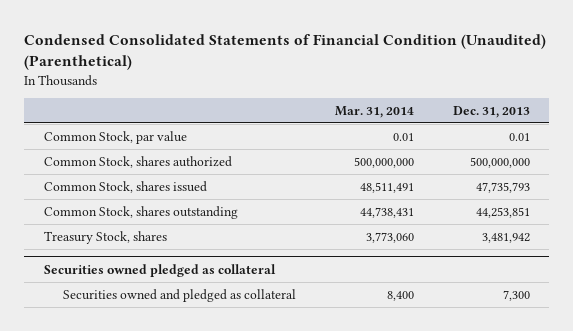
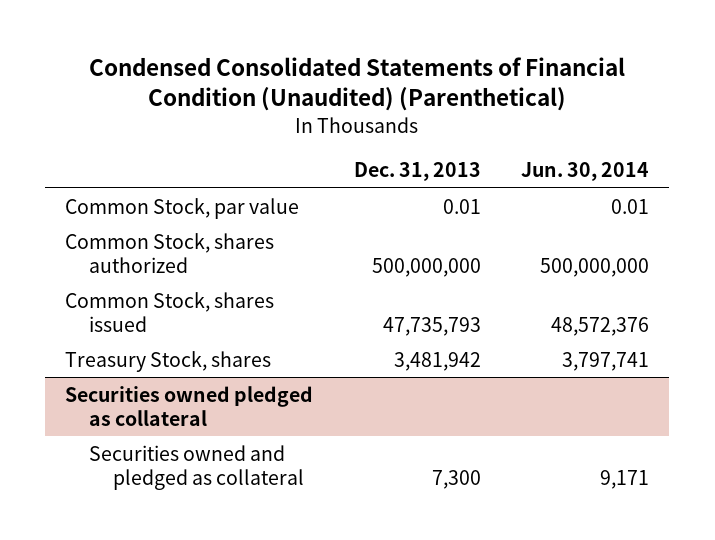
[335,105,415,118] Mar. 31, 2014 -> none
none -> [521,162,650,182] Jun. 30, 2014
[43,205,238,219] Common Stock, shares outstanding -> none

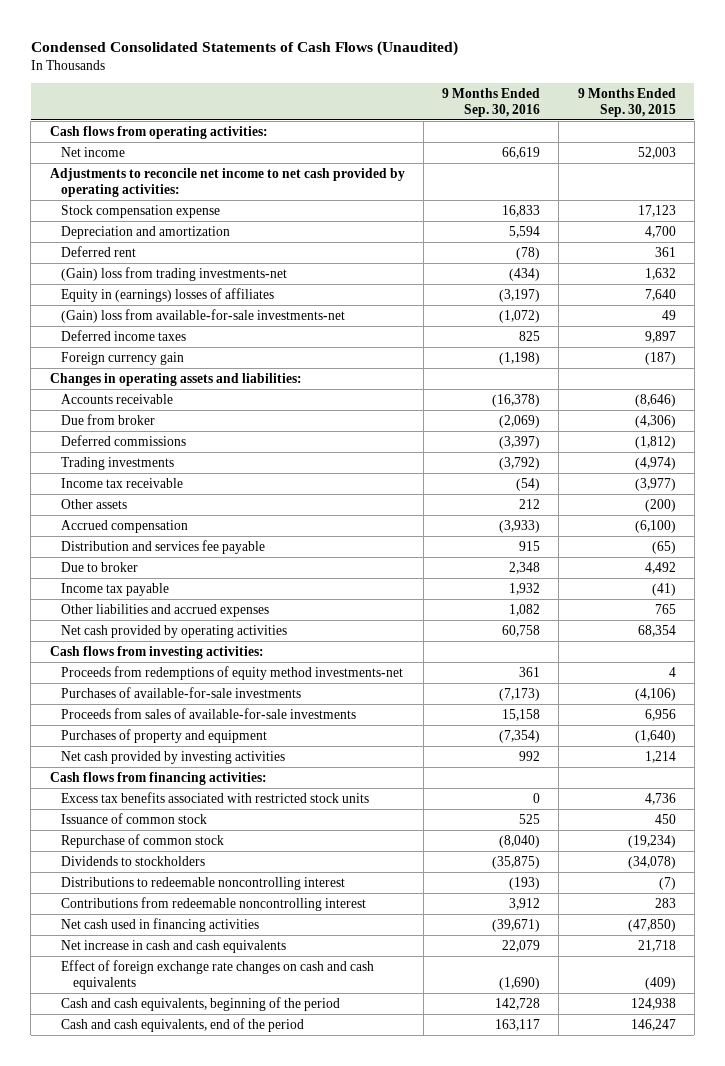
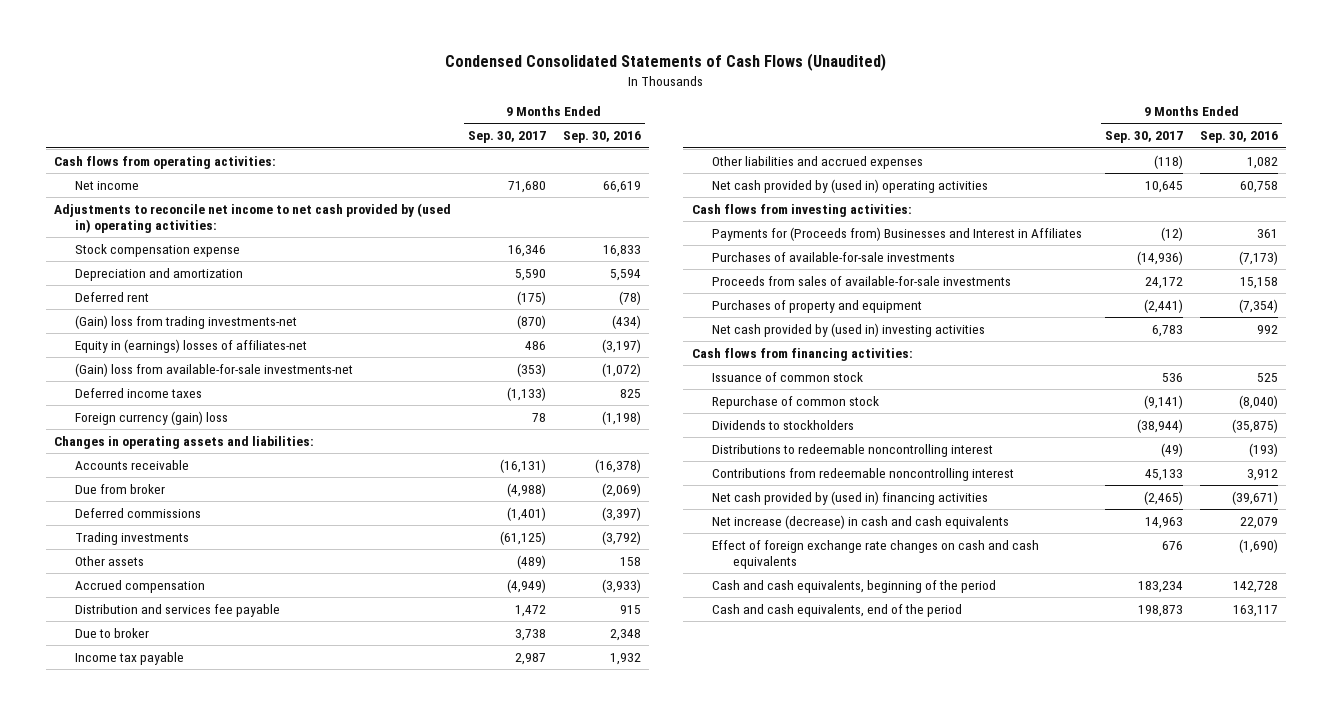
[577,87,676,117] 9 Months Ended Sep. 30, 2015 -> none
none -> [467,131,546,144] Sep. 30, 2017
[49,167,405,197] Adjustments to reconcile net income to net cash provided by operating activities: -> [54,202,452,233] Adjustments to reconcile net income to net cash provided by (used in) operating activities:
[61,287,275,302] Equity in (earnings) losses of affiliates -> [74,338,307,353] Equity in (earnings) losses of affiliates-net
[61,351,185,365] Foreign currency gain -> [74,410,228,425] Foreign currency (gain) loss
[61,477,184,488] Income tax receivable -> none
[519,498,541,509] 212 -> [619,556,641,566] 158
[61,624,288,638] Net cash provided by operating activities -> [712,178,989,193] Net cash provided by (used in) operating activities
[61,665,404,680] Proceeds from redemptions of equity method investments-net -> [712,226,1083,241] Payments for (Proceeds from) Businesses and Interest in Affiliates
[61,750,286,764] Net cash provided by investing activities -> [712,322,986,337] Net cash provided by (used in) investing activities
[61,791,370,803] Excess tax benefits associated with restricted stock units -> none
[61,917,260,932] Net cash used in financing activities -> [712,490,989,505] Net cash provided by (used in) financing activities
[61,939,287,953] Net increase in cash and cash equivalents -> [712,514,1010,529] Net increase (decrease) in cash and cash equivalents

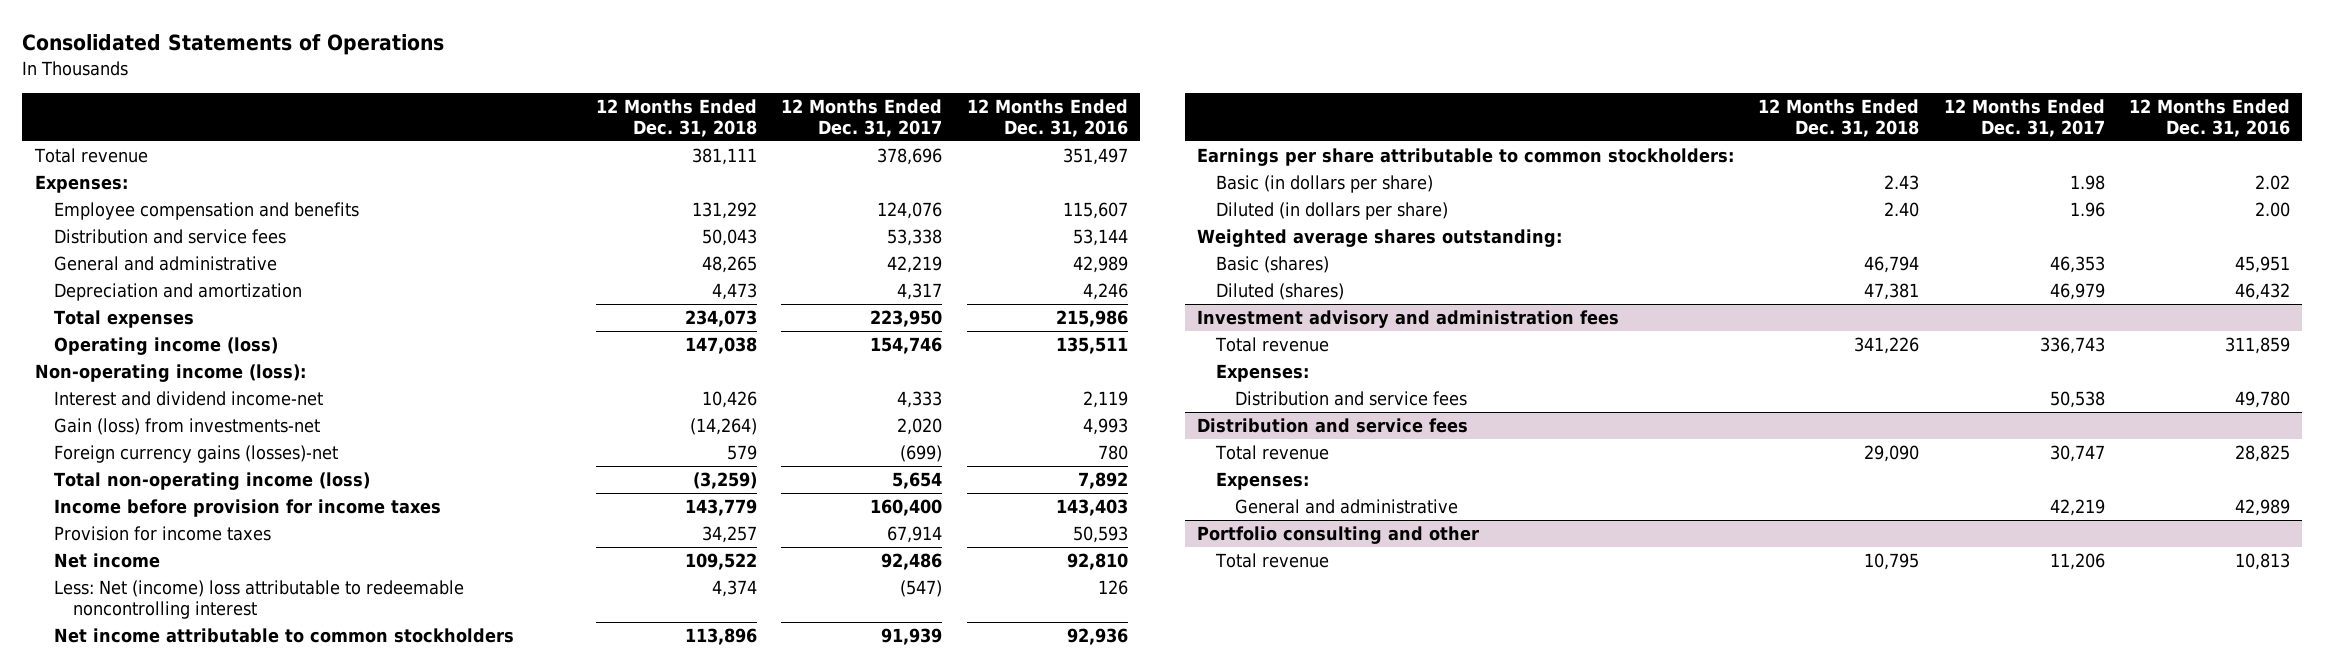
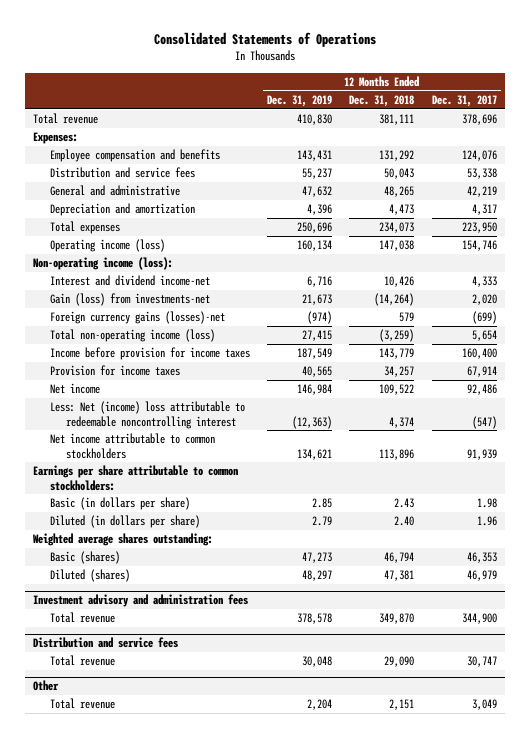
[966,98,1128,138] 12 Months Ended Dec. 31, 2016 -> none
none -> [266,94,332,107] Dec. 31, 2019
[1216,364,1310,383] Expenses: -> none
[1235,391,1468,407] Distribution and service fees -> none
[1854,337,1920,355] 341,226 -> [379,613,415,625] 349,870
[2039,337,2105,355] 336,743 -> [461,613,497,625] 344,900
[1216,472,1310,491] Expenses: -> none
[1235,499,1459,515] General and administrative -> none
[1196,526,1479,545] Portfolio consulting and other -> [33,680,60,692] Other
[1864,553,1920,571] 10,795 -> [389,699,415,711] 2,151
[2049,553,2105,571] 11,206 -> [471,699,497,711] 3,049

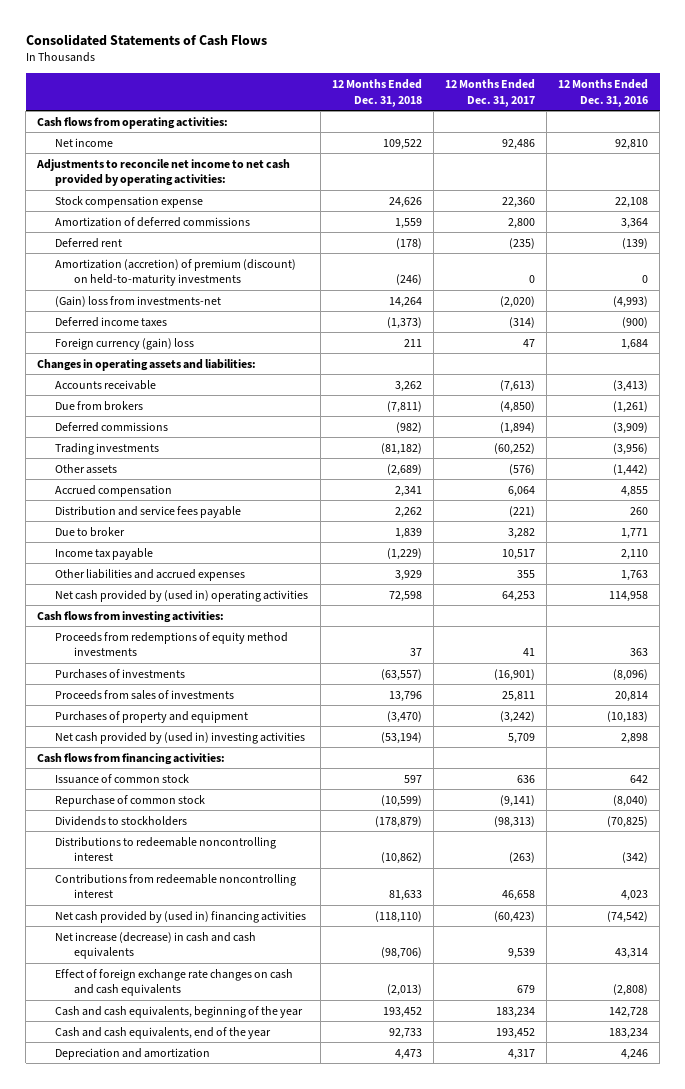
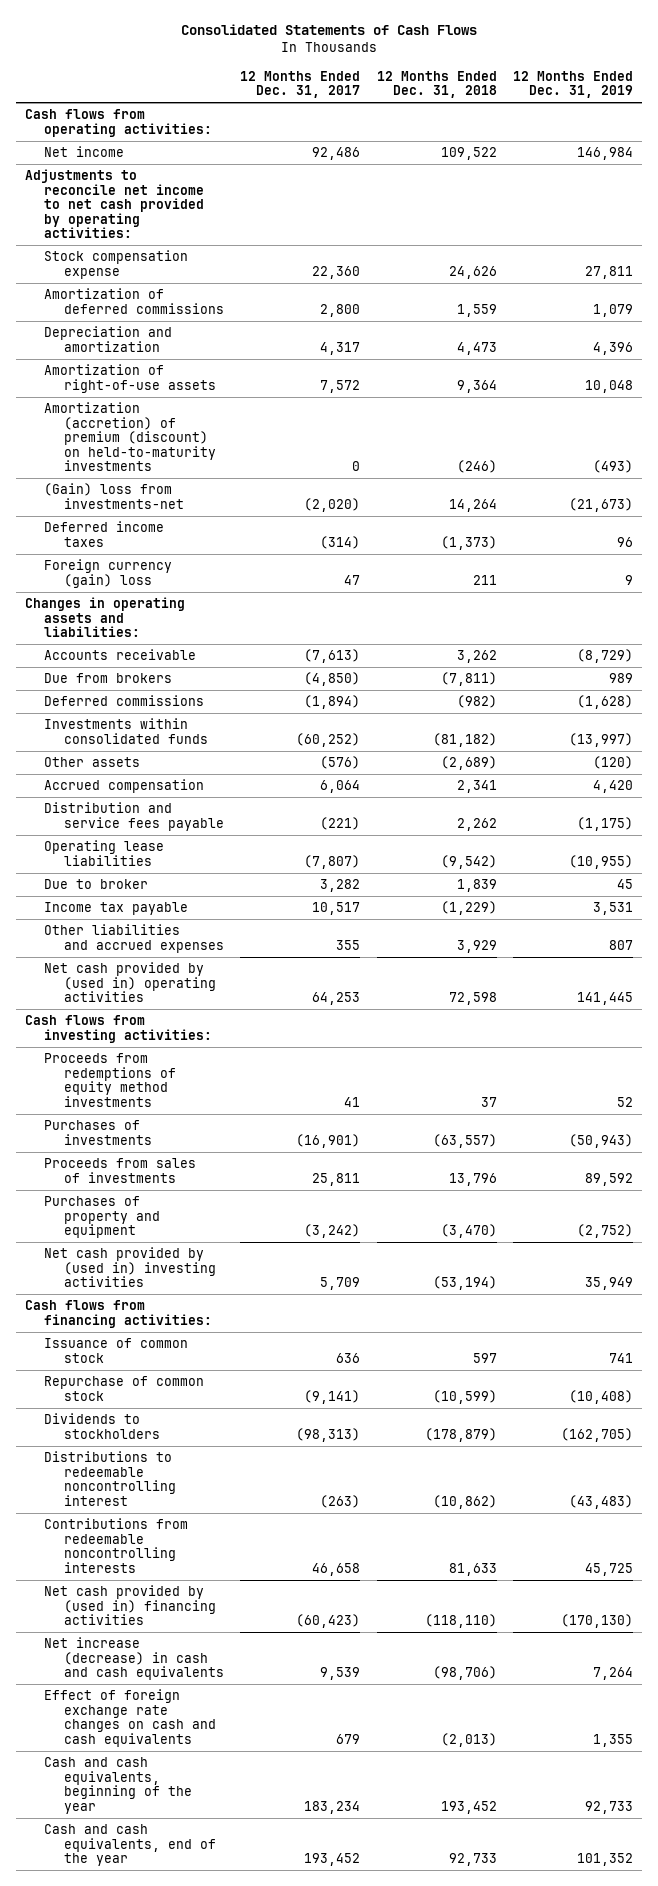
[558,79,649,107] 12 Months Ended Dec. 31, 2016 -> none
none -> [513,70,634,99] 12 Months Ended Dec. 31, 2019
[55,237,123,248] Deferred rent -> none
[55,1047,211,1060] Depreciation and amortization -> [44,326,173,352] Depreciation and amortization
none -> [44,364,216,393] Amortization of right-of-use assets
[55,442,160,455] Trading investments -> [44,718,208,744] Investments within consolidated funds
none -> [44,840,165,866] Operating lease liabilities
[55,873,297,899] Contributions from redeemable noncontrolling interest -> [44,1518,189,1573] Contributions from redeemable noncontrolling interests

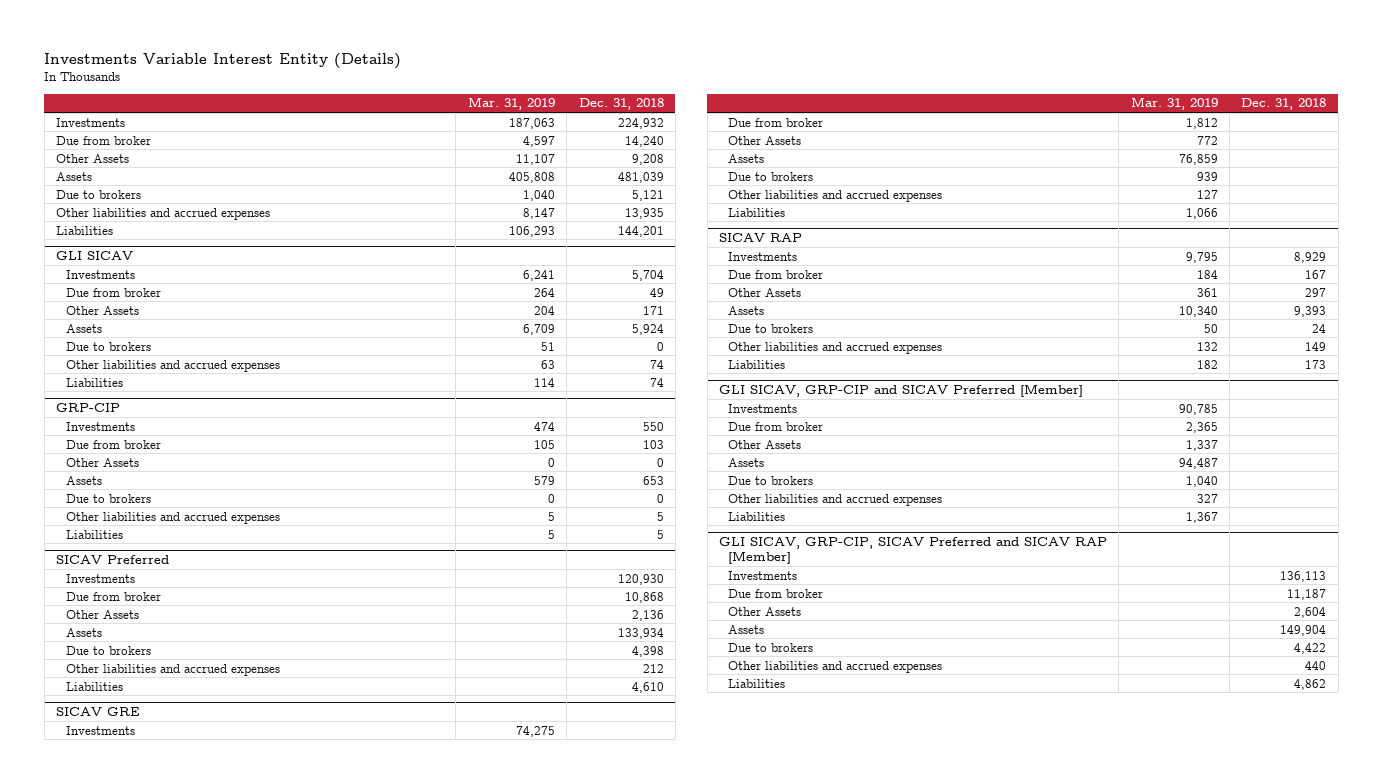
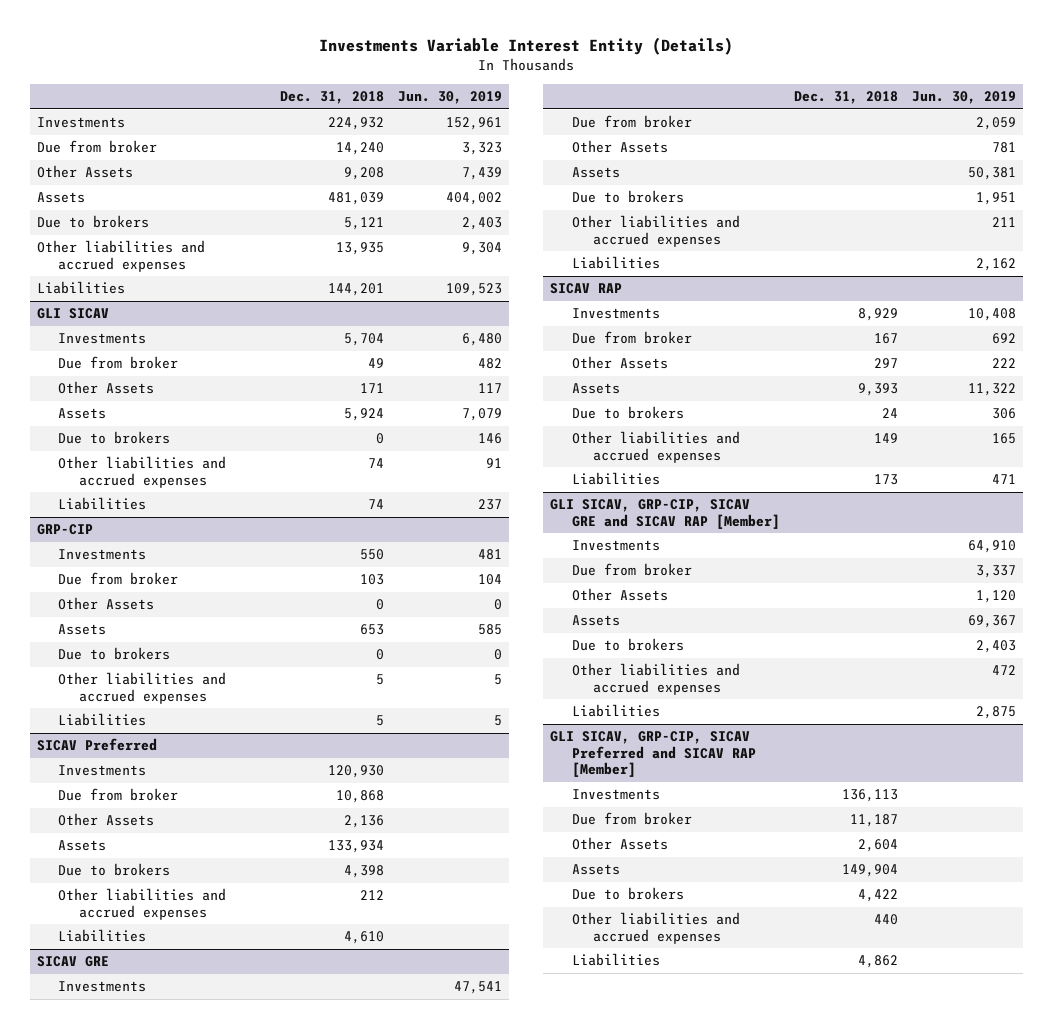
[467,97,555,111] Mar. 31, 2019 -> none
none -> [397,91,502,105] Jun. 30, 2019
[718,384,1083,398] GLI SICAV, GRP-CIP and SICAV Preferred [Member] -> [550,499,780,529] GLI SICAV, GRP-CIP, SICAV GRE and SICAV RAP [Member]

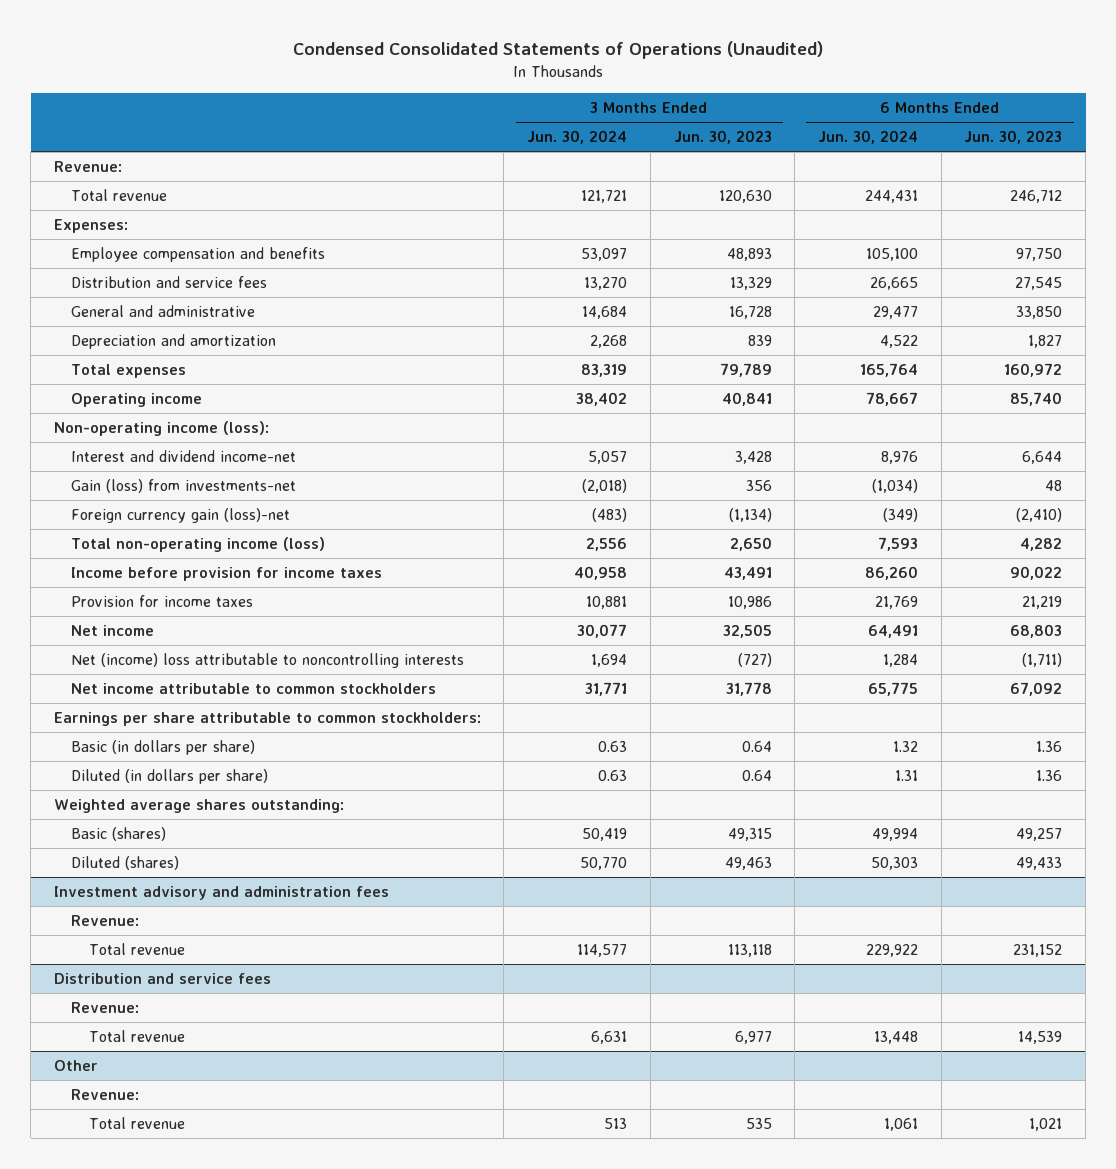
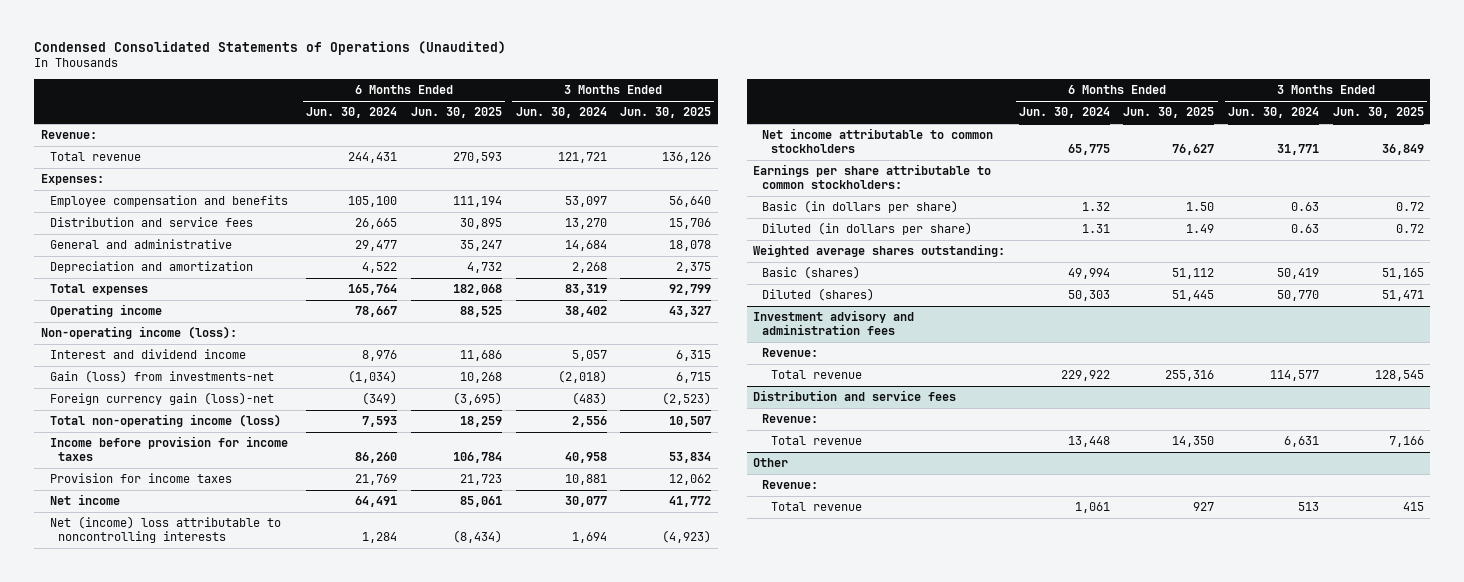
[673,130,772,145] Jun. 30, 2023 -> none
[964,130,1063,145] Jun. 30, 2023 -> none
none -> [410,107,502,119] Jun. 30, 2025
none -> [620,107,712,119] Jun. 30, 2025
[71,450,297,463] Interest and dividend income-net -> [49,349,246,360] Interest and dividend income

